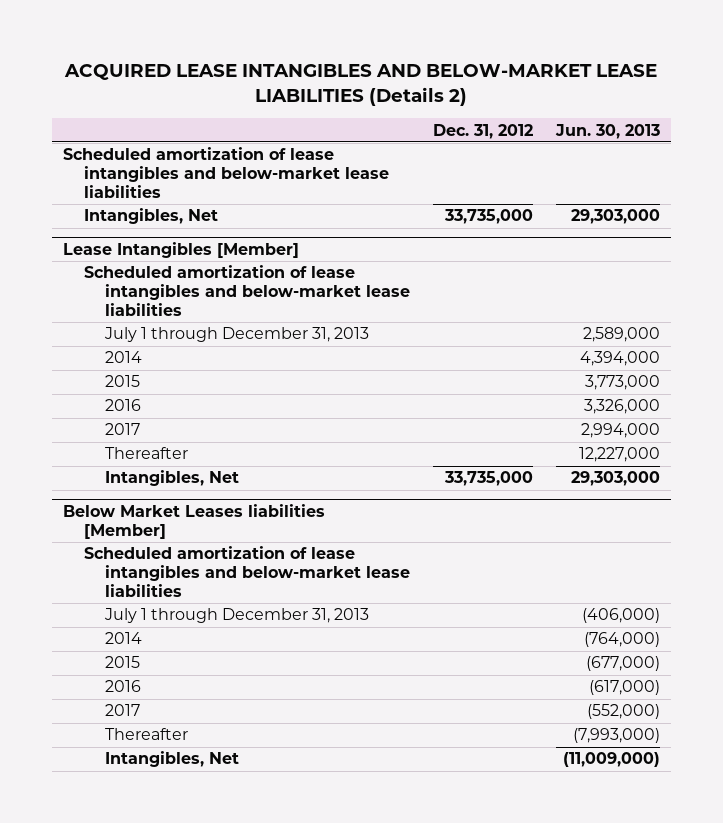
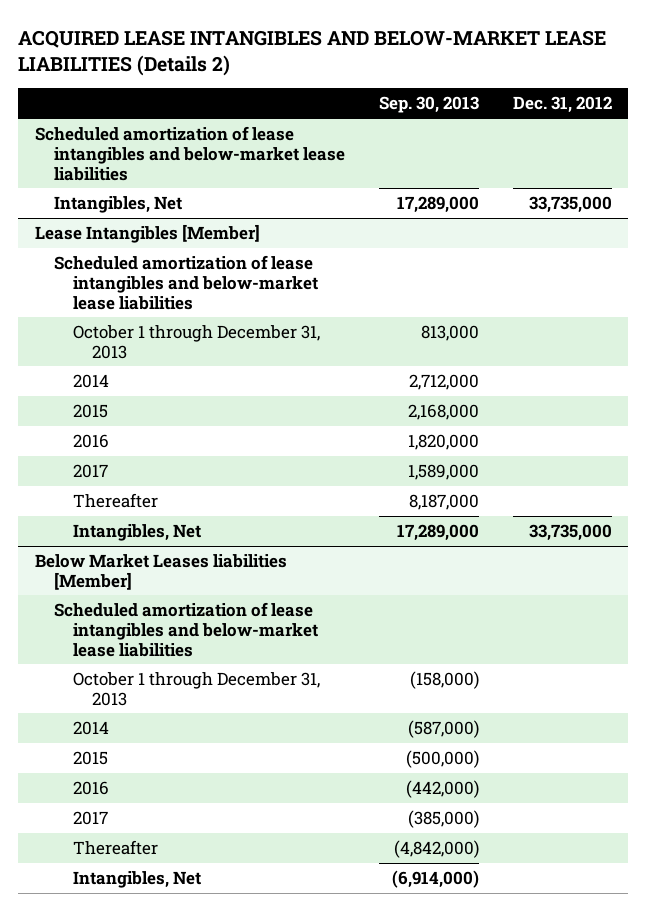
[554,123,660,139] Jun. 30, 2013 -> none
none -> [378,96,479,114] Sep. 30, 2013
[104,327,370,343] July 1 through December 31, 2013 -> [72,324,320,359] October 1 through December 31, 2013
[104,608,370,624] July 1 through December 31, 2013 -> [72,671,320,706] October 1 through December 31, 2013

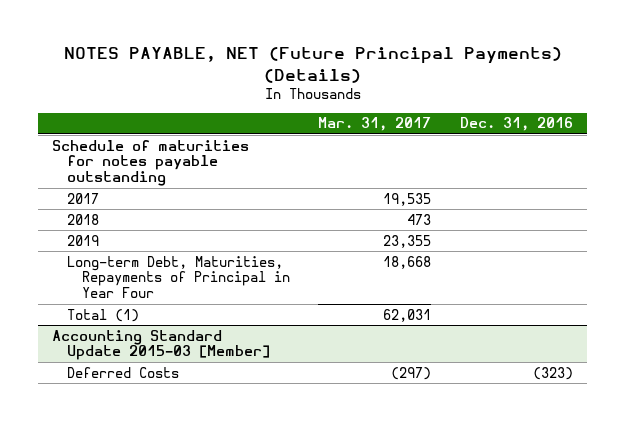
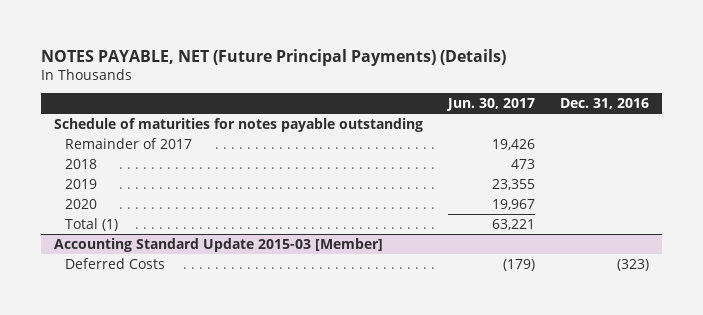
[318,117,432,132] Mar. 31, 2017 -> none
none -> [445,97,535,111] Jun. 30, 2017
[66,192,99,204] 2017 -> [64,137,192,149] Remainder of 2017
[66,255,290,299] Long-term Debt, Maturities, Repayments of Principal in Year Four -> [64,198,97,209] 2020

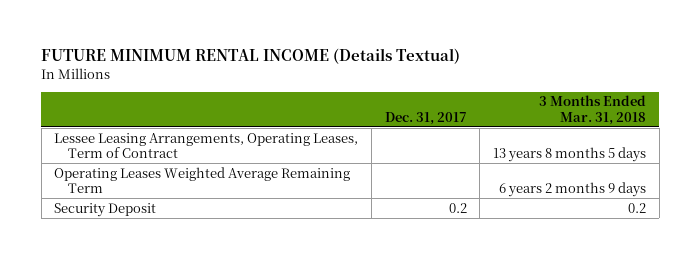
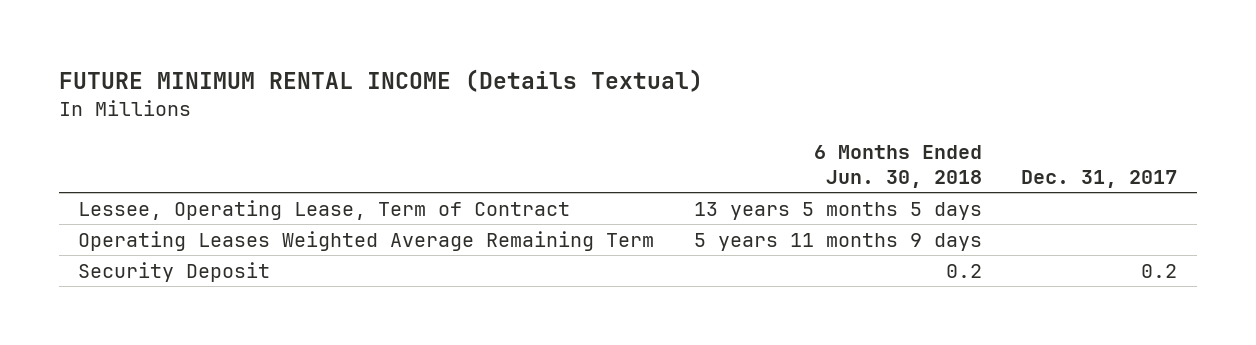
[539,95,647,125] 3 Months Ended Mar. 31, 2018 -> none
none -> [813,144,982,188] 6 Months Ended Jun. 30, 2018
[54,132,359,159] Lessee Leasing Arrangements, Operating Leases, Term of Contract -> [78,199,571,220] Lessee, Operating Lease, Term of Contract

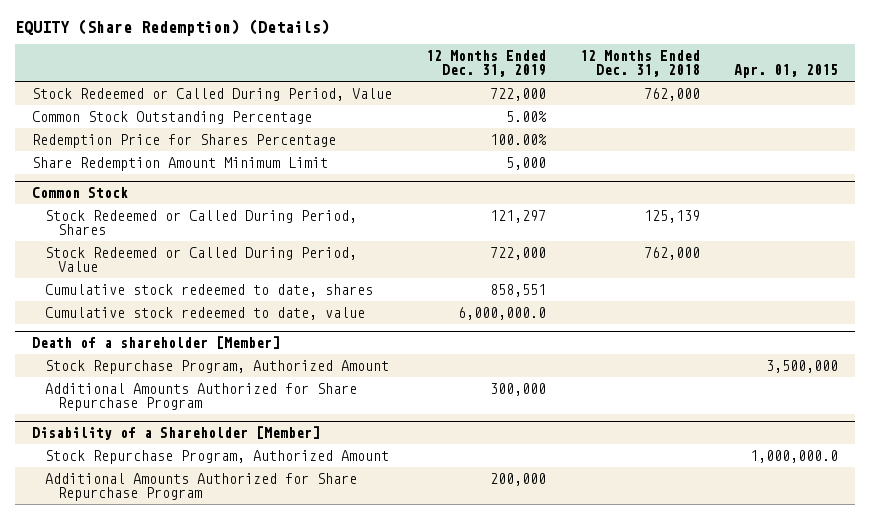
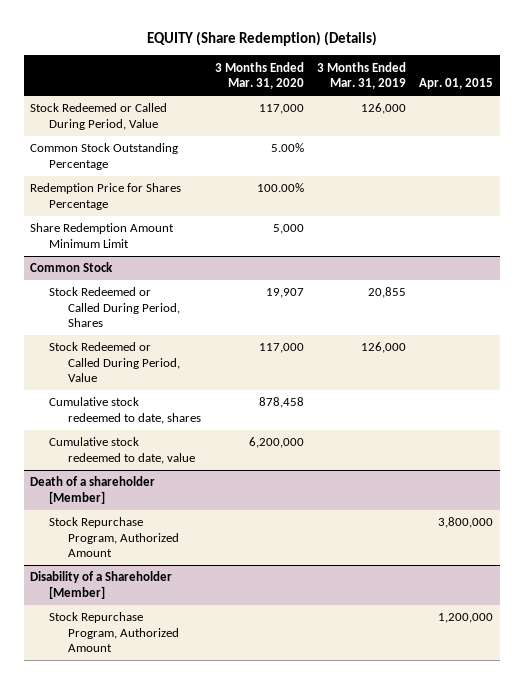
[426,50,547,78] 12 Months Ended Dec. 31, 2019 -> none
[579,50,700,78] 12 Months Ended Dec. 31, 2018 -> none
none -> [214,61,304,90] 3 Months Ended Mar. 31, 2020
none -> [316,61,406,90] 3 Months Ended Mar. 31, 2019
[45,382,358,411] Additional Amounts Authorized for Share Repurchase Program -> none
[765,359,838,373] 3,500,000 -> [438,517,494,529] 3,800,000
[45,472,358,501] Additional Amounts Authorized for Share Repurchase Program -> none
[749,449,838,463] 1,000,000.0 -> [438,613,494,624] 1,200,000

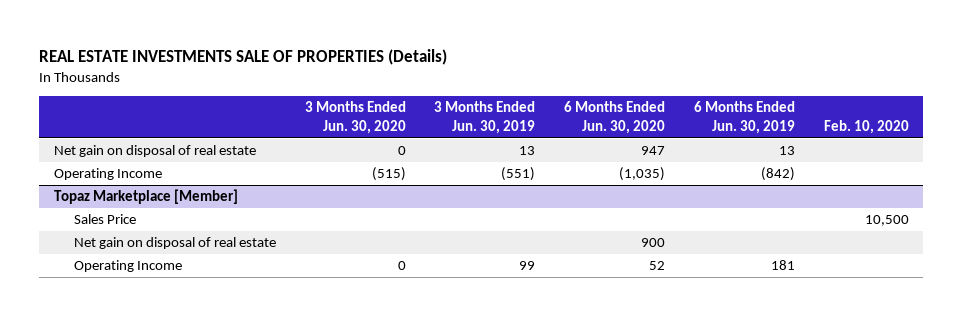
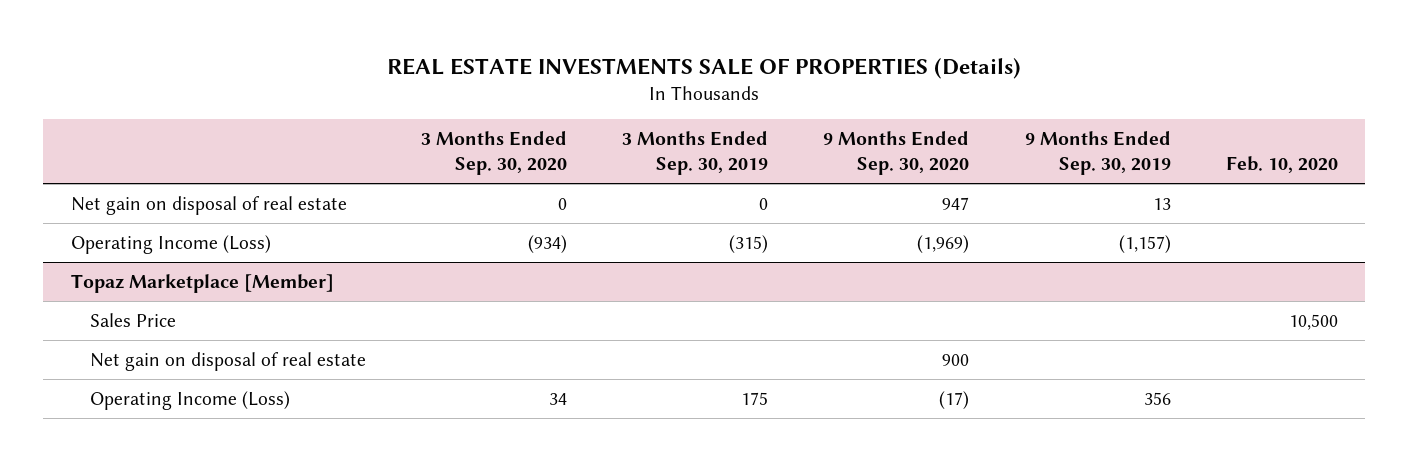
[304,101,406,135] 3 Months Ended Jun. 30, 2020 -> none
[434,101,536,135] 3 Months Ended Jun. 30, 2019 -> none
[564,101,666,135] 6 Months Ended Jun. 30, 2020 -> none
[693,101,795,135] 6 Months Ended Jun. 30, 2019 -> none
none -> [421,131,568,175] 3 Months Ended Sep. 30, 2020
none -> [622,131,769,175] 3 Months Ended Sep. 30, 2019
none -> [823,131,970,175] 9 Months Ended Sep. 30, 2020
none -> [1024,131,1171,175] 9 Months Ended Sep. 30, 2019
[53,168,162,181] Operating Income -> [70,234,271,254] Operating Income (Loss)
[73,260,182,273] Operating Income -> [90,390,291,410] Operating Income (Loss)

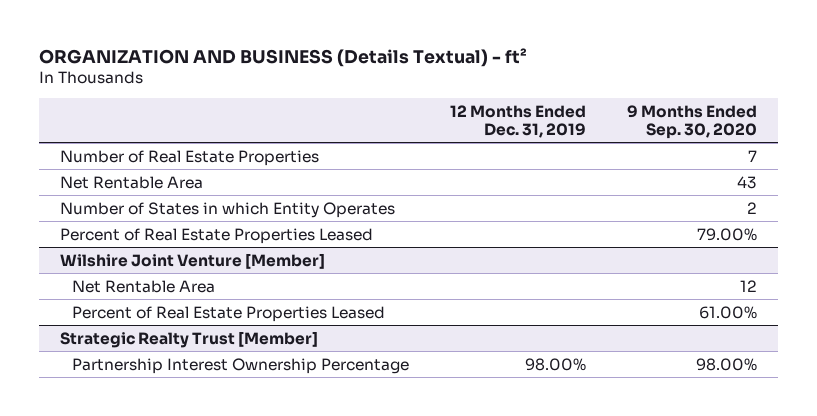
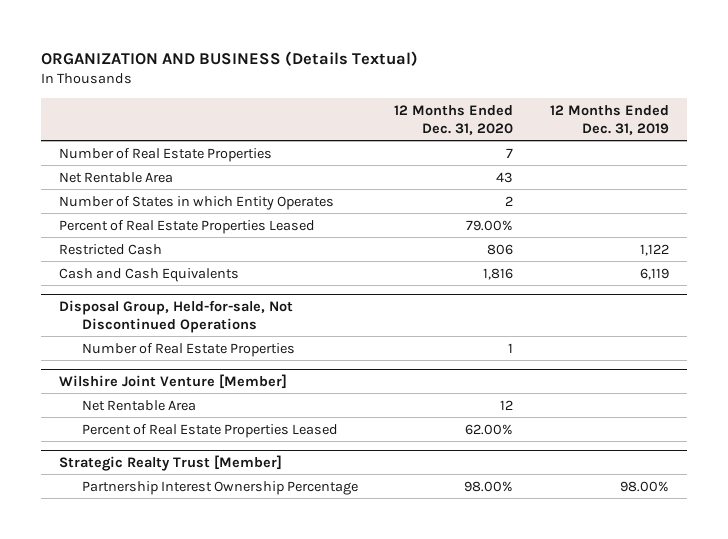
[38,47,527,67] ORGANIZATION AND BUSINESS (Details Textual) - ft² -> [41,50,419,66] ORGANIZATION AND BUSINESS (Details Textual)
[627,105,758,139] 9 Months Ended Sep. 30, 2020 -> none
none -> [394,104,514,135] 12 Months Ended Dec. 31, 2020
none -> [59,243,163,255] Restricted Cash
none -> [59,267,240,282] Cash and Cash Equivalents
none -> [59,299,294,333] Disposal Group, Held-for-sale, Not Discontinued Operations
none -> [81,342,295,357] Number of Real Estate Properties

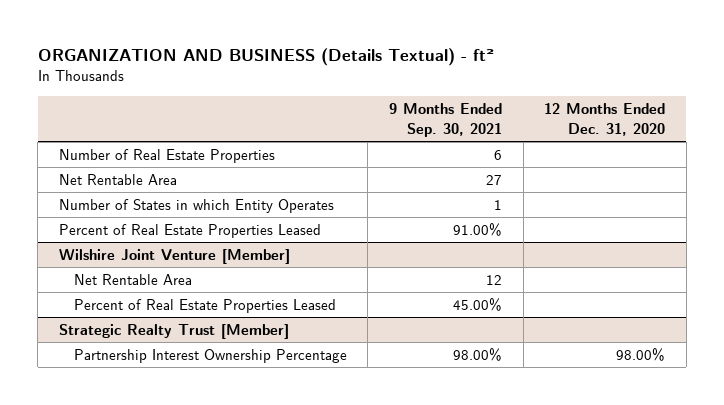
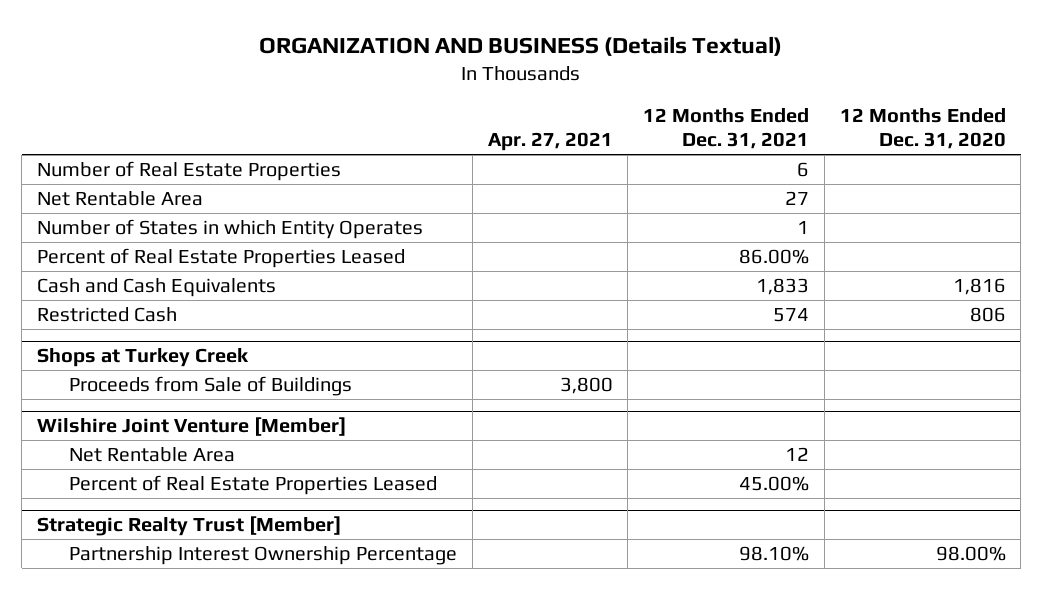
[37,48,494,67] ORGANIZATION AND BUSINESS (Details Textual) - ft² -> [259,36,783,57] ORGANIZATION AND BUSINESS (Details Textual)
[389,103,503,137] 9 Months Ended Sep. 30, 2021 -> none
none -> [487,131,613,151] Apr. 27, 2021
none -> [643,107,810,149] 12 Months Ended Dec. 31, 2021
none -> [37,278,277,298] Cash and Cash Equivalents
none -> [37,307,178,323] Restricted Cash
none -> [37,348,250,368] Shops at Turkey Creek
none -> [69,376,353,397] Proceeds from Sale of Buildings

